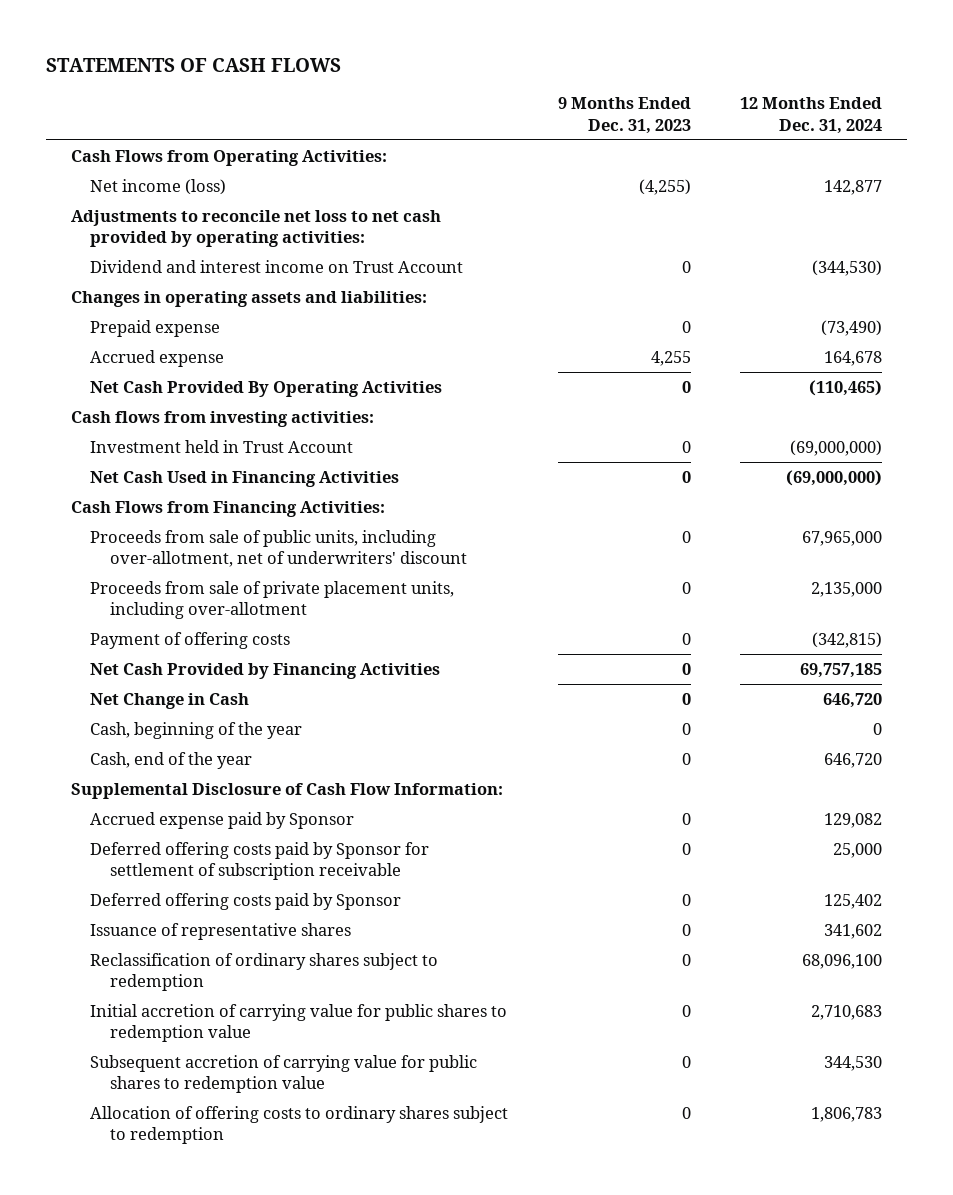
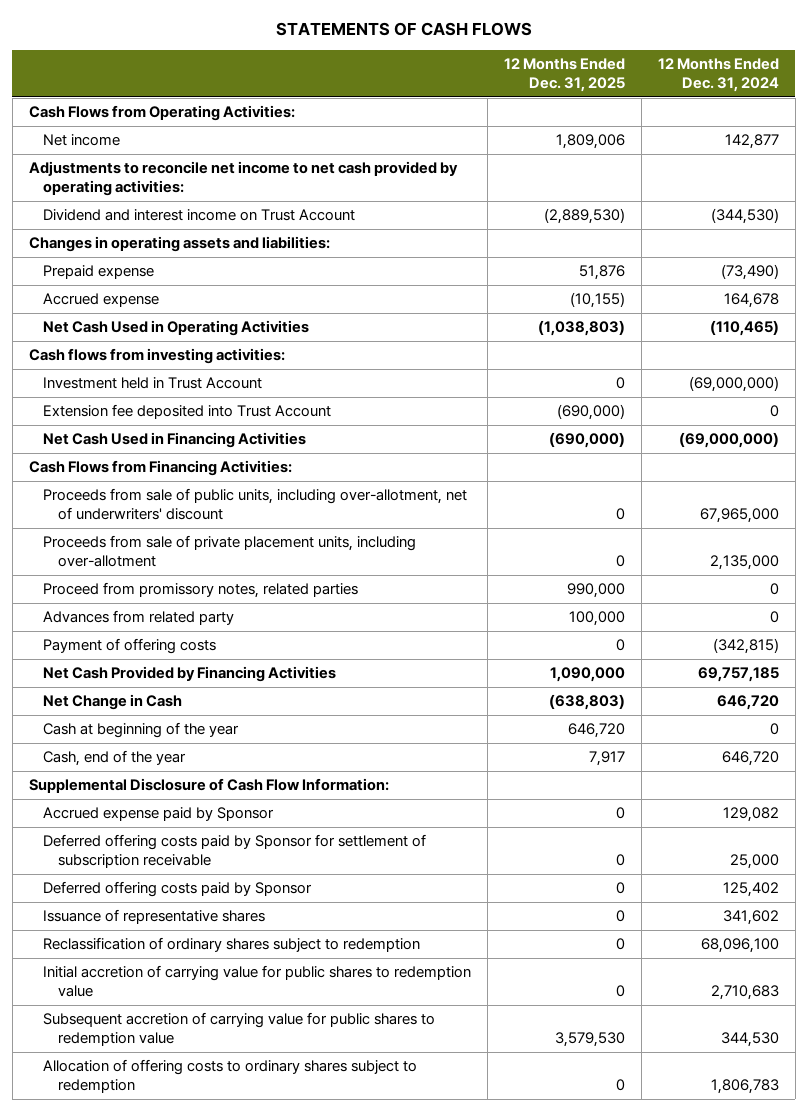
[557,97,691,134] 9 Months Ended Dec. 31, 2023 -> none
none -> [504,58,626,93] 12 Months Ended Dec. 31, 2025
[90,179,227,196] Net income (loss) -> [43,134,121,147] Net income
[70,210,441,248] Adjustments to reconcile net loss to net cash provided by operating activities: -> [28,161,458,197] Adjustments to reconcile net income to net cash provided by operating activities:
[90,381,443,398] Net Cash Provided By Operating Activities -> [43,320,310,337] Net Cash Used in Operating Activities
none -> [43,404,332,420] Extension fee deposited into Trust Account
none -> [43,582,359,599] Proceed from promissory notes, related parties
none -> [43,610,235,626] Advances from related party
[90,722,303,740] Cash, beginning of the year -> [43,722,240,739] Cash at beginning of the year

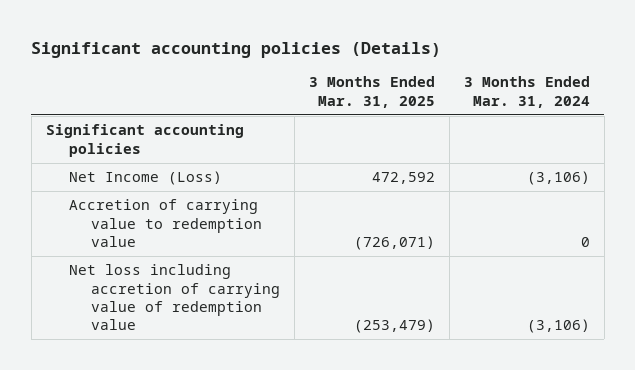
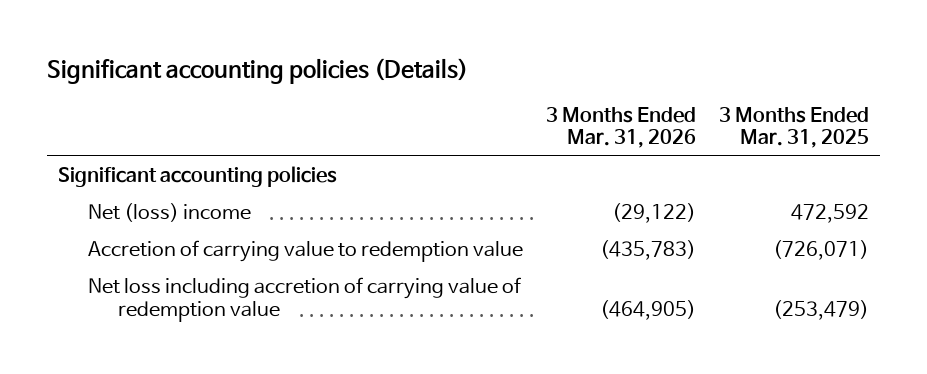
[463,76,590,108] 3 Months Ended Mar. 31, 2024 -> none
none -> [546,106,697,149] 3 Months Ended Mar. 31, 2026
[68,171,222,186] Net Income (Loss) -> [88,203,252,223] Net (loss) income

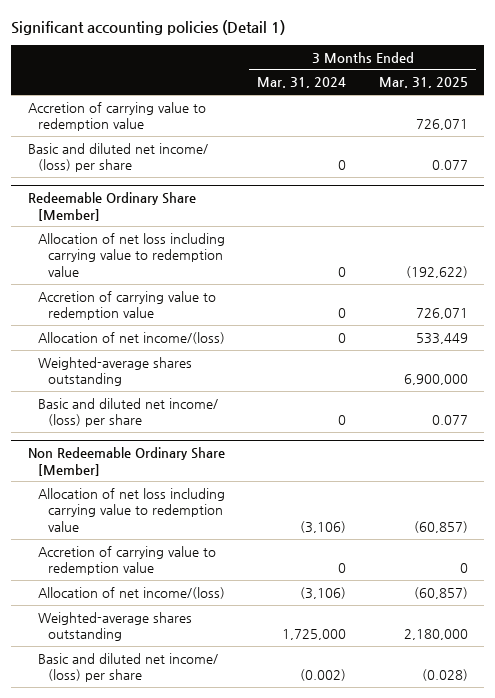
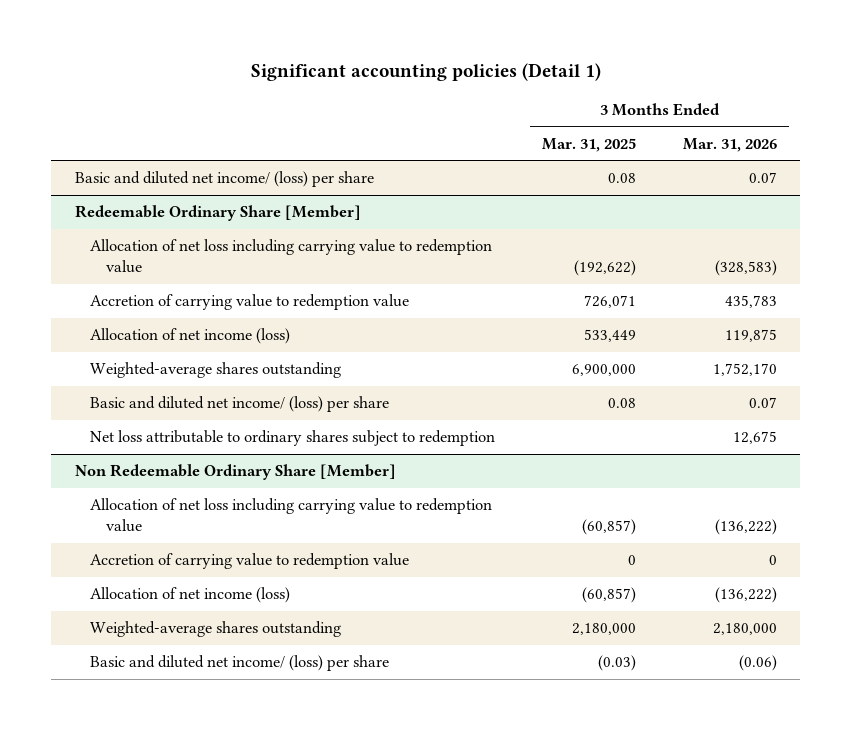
[257,77,347,89] Mar. 31, 2024 -> none
none -> [683,137,778,152] Mar. 31, 2026
[27,101,206,132] Accretion of carrying value to redemption value -> none
[431,160,468,171] 0.077 -> [608,173,637,184] 0.08
[37,331,225,344] Allocation of net income/(loss) -> [90,328,291,345] Allocation of net income (loss)
[431,415,468,426] 0.077 -> [608,398,637,409] 0.08
none -> [90,430,496,447] Net loss attributable to ordinary shares subject to redemption
[37,586,225,599] Allocation of net income/(loss) -> [90,587,291,604] Allocation of net income (loss)
[421,669,468,682] (0.028) -> [598,655,637,672] (0.03)

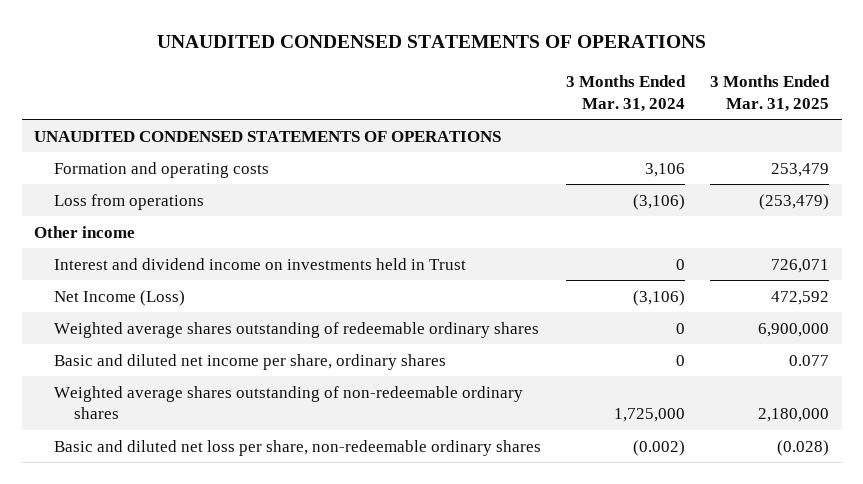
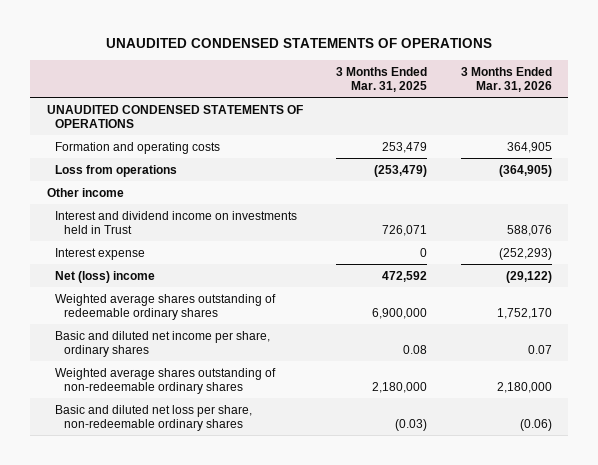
[566,75,687,112] 3 Months Ended Mar. 31, 2024 -> none
none -> [460,66,552,92] 3 Months Ended Mar. 31, 2026
none -> [55,247,146,260] Interest expense
[54,289,186,306] Net Income (Loss) -> [55,270,156,283] Net (loss) income
[789,354,830,366] 0.077 -> [403,344,428,354] 0.08
[777,439,830,456] (0.028) -> [395,418,428,431] (0.03)

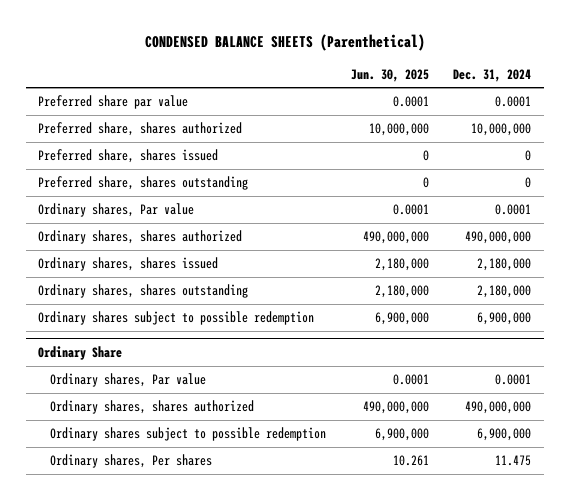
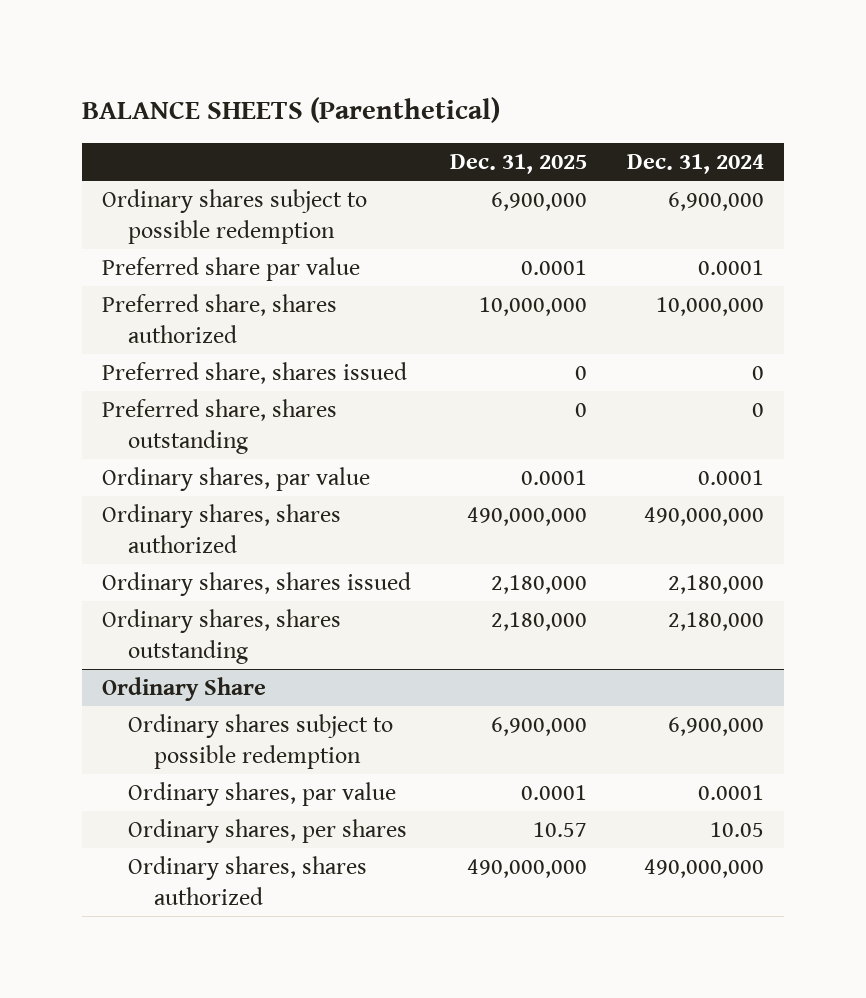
[144,33,425,51] CONDENSED BALANCE SHEETS (Parenthetical) -> [81,97,500,124] BALANCE SHEETS (Parenthetical)
[350,68,429,82] Jun. 30, 2025 -> none
none -> [450,154,588,175] Dec. 31, 2025
[37,311,314,326] Ordinary shares subject to possible redemption -> [101,188,367,244] Ordinary shares subject to possible redemption
[37,203,194,218] Ordinary shares, Par value -> [101,466,370,491] Ordinary shares, par value
[50,373,207,388] Ordinary shares, Par value -> none
none -> [127,781,396,806] Ordinary shares, par value
[50,454,213,469] Ordinary shares, Per shares -> [127,818,407,843] Ordinary shares, per shares
[495,455,532,467] 11.475 -> [710,821,765,837] 10.05
[50,400,255,415] Ordinary shares, shares authorized -> [127,855,367,905] Ordinary shares, shares authorized

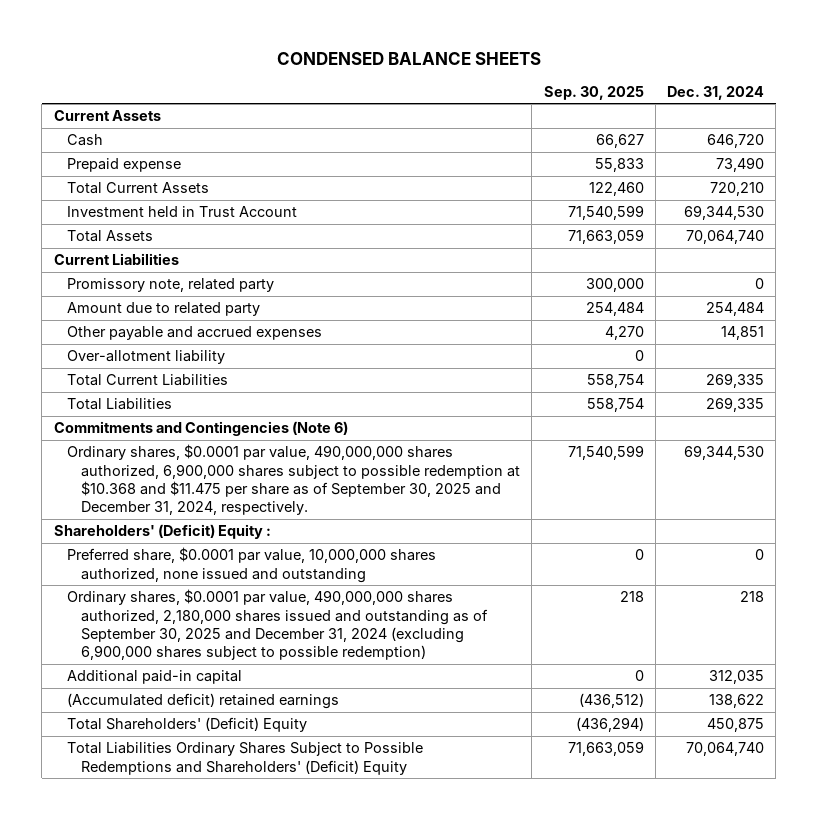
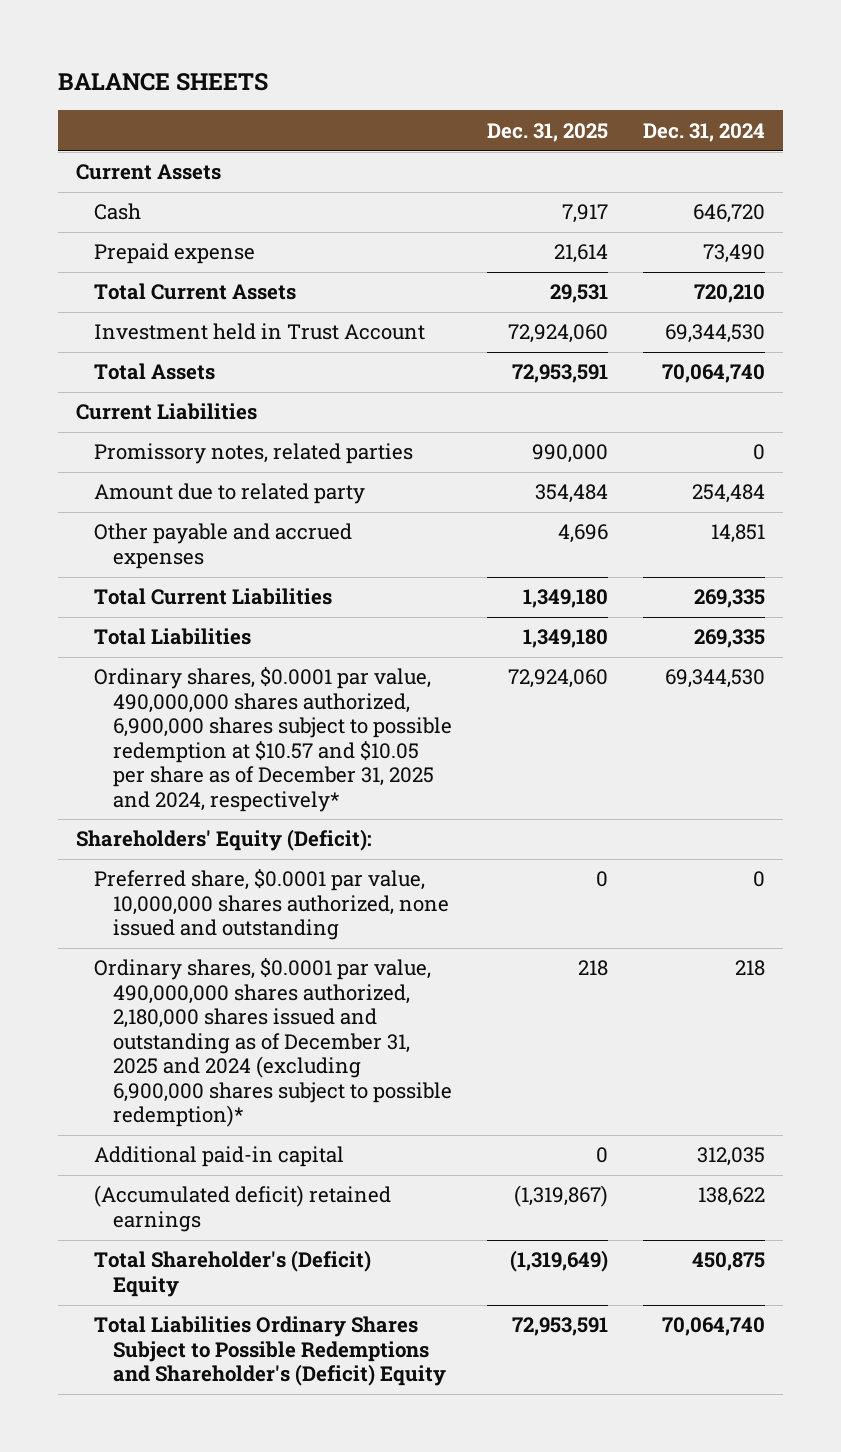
[276,51,541,65] CONDENSED BALANCE SHEETS -> [58,72,269,91] BALANCE SHEETS
[543,85,644,100] Sep. 30, 2025 -> none
none -> [487,122,609,142] Dec. 31, 2025
[67,278,275,293] Promissory note, related party -> none
none -> [94,443,414,465] Promissory notes, related parties
[67,350,226,365] Over-allotment liability -> none
[53,421,348,437] Commitments and Contingencies (Note 6) -> none
[67,444,521,516] Ordinary shares, $0.0001 par value, 490,000,000 shares authorized, 6,900,000 shares subject to possible redemption at $10.368 and $11.475 per share as of September 30, 2025 and December 31, 2024, respectively. -> [94,667,452,812] Ordinary shares, $0.0001 par value, 490,000,000 shares authorized, 6,900,000 shares subject to possible redemption at $10.57 and $10.05 per share as of December 31, 2025 and 2024, respectively*
[53,524,271,540] Shareholders' (Deficit) Equity : -> [75,829,372,852] Shareholders' Equity (Deficit):
[67,589,489,661] Ordinary shares, $0.0001 par value, 490,000,000 shares authorized, 2,180,000 shares issued and outstanding as of September 30, 2025 and December 31, 2024 (excluding 6,900,000 shares subject to possible redemption) -> [94,958,452,1127] Ordinary shares, $0.0001 par value, 490,000,000 shares authorized, 2,180,000 shares issued and outstanding as of December 31, 2025 and 2024 (excluding 6,900,000 shares subject to possible redemption)*
[67,717,308,733] Total Shareholders' (Deficit) Equity -> [94,1250,372,1297] Total Shareholder's (Deficit) Equity
[67,742,424,775] Total Liabilities Ordinary Shares Subject to Possible Redemptions and Shareholders' (Deficit) Equity -> [94,1316,446,1387] Total Liabilities Ordinary Shares Subject to Possible Redemptions and Shareholder's (Deficit) Equity

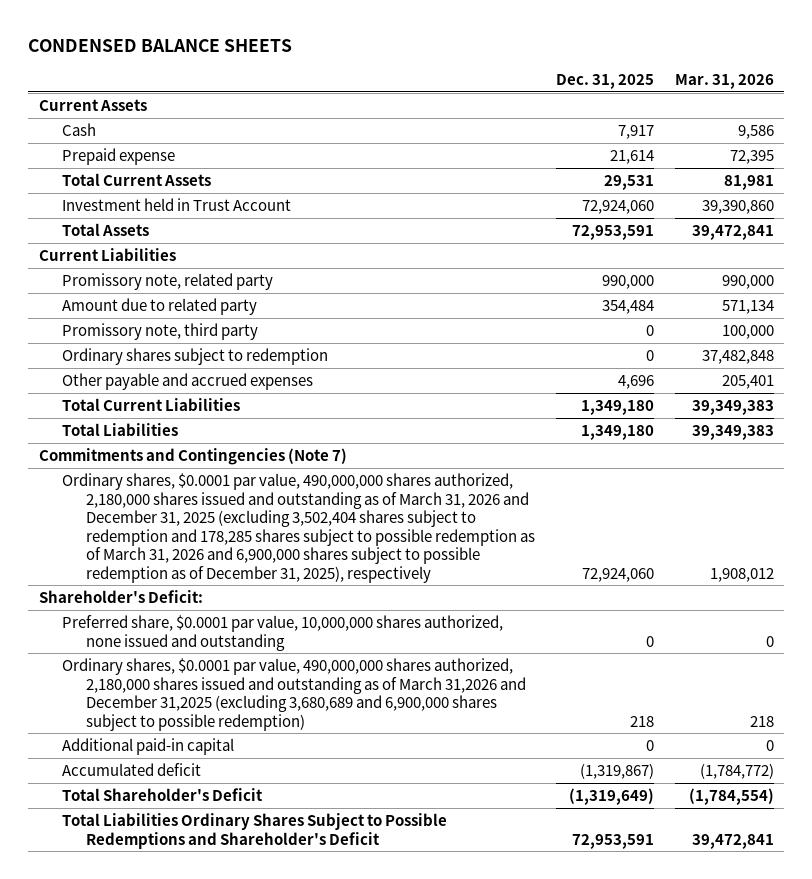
[58,72,269,91] BALANCE SHEETS -> [28,38,293,52] CONDENSED BALANCE SHEETS
[643,122,766,142] Dec. 31, 2024 -> none
none -> [674,74,774,90] Mar. 31, 2026
[94,443,414,465] Promissory notes, related parties -> [62,272,274,290] Promissory note, related party
none -> [62,322,259,340] Promissory note, third party
none -> [62,347,329,365] Ordinary shares subject to redemption
none -> [38,447,347,465] Commitments and Contingencies (Note 7)
[94,667,452,812] Ordinary shares, $0.0001 par value, 490,000,000 shares authorized, 6,900,000 shares subject to possible redemption at $10.57 and $10.05 per share as of December 31, 2025 and 2024, respectively* -> [62,472,535,583] Ordinary shares, $0.0001 par value, 490,000,000 shares authorized, 2,180,000 shares issued and outstanding as of March 31, 2026 and December 31, 2025 (excluding 3,502,404 shares subject to redemption and 178,285 shares subject to possible redemption as of March 31, 2026 and 6,900,000 shares subject to possible redemption as of December 31, 2025), respectively
[75,829,372,852] Shareholders' Equity (Deficit): -> [38,589,203,603] Shareholder's Deficit:
[94,958,452,1127] Ordinary shares, $0.0001 par value, 490,000,000 shares authorized, 2,180,000 shares issued and outstanding as of December 31, 2025 and 2024 (excluding 6,900,000 shares subject to possible redemption)* -> [62,657,526,731] Ordinary shares, $0.0001 par value, 490,000,000 shares authorized, 2,180,000 shares issued and outstanding as of March 31,2026 and December 31,2025 (excluding 3,680,689 and 6,900,000 shares subject to possible redemption)
[94,1185,392,1232] (Accumulated deficit) retained earnings -> [62,762,202,776] Accumulated deficit
[94,1250,372,1297] Total Shareholder's (Deficit) Equity -> [62,787,264,801] Total Shareholder's Deficit
[94,1316,446,1387] Total Liabilities Ordinary Shares Subject to Possible Redemptions and Shareholder's (Deficit) Equity -> [62,812,448,849] Total Liabilities Ordinary Shares Subject to Possible Redemptions and Shareholder's Deficit

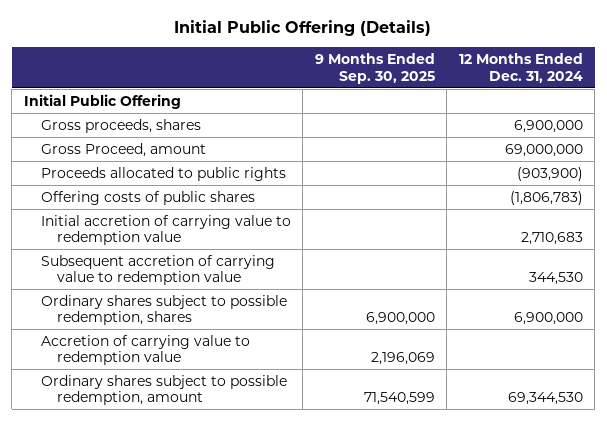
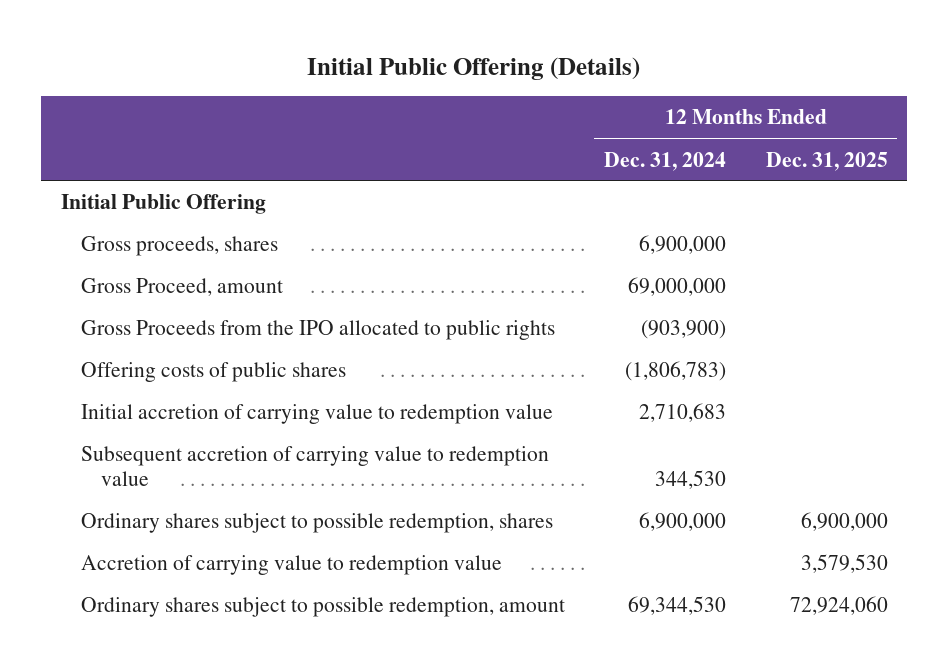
[314,53,435,84] 9 Months Ended Sep. 30, 2025 -> none
none -> [765,151,888,171] Dec. 31, 2025
[40,166,286,181] Proceeds allocated to public rights -> [81,320,556,341] Gross Proceeds from the IPO allocated to public rights

